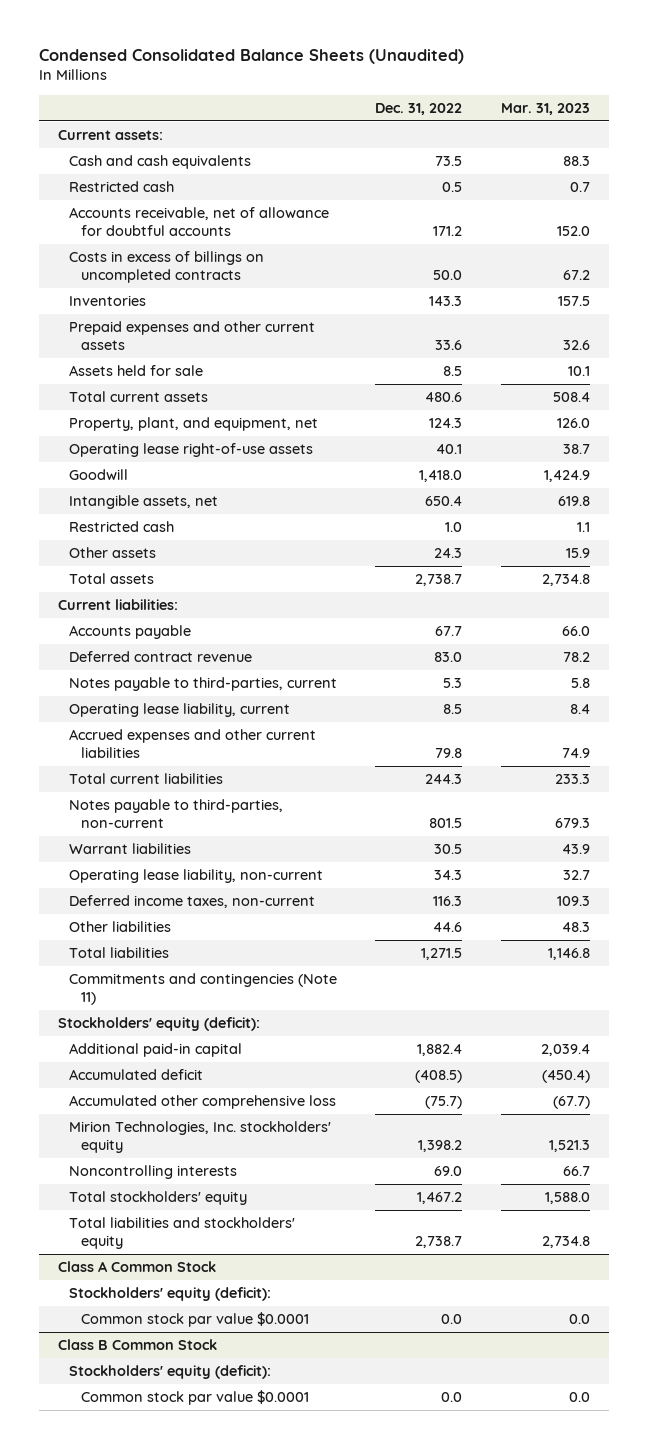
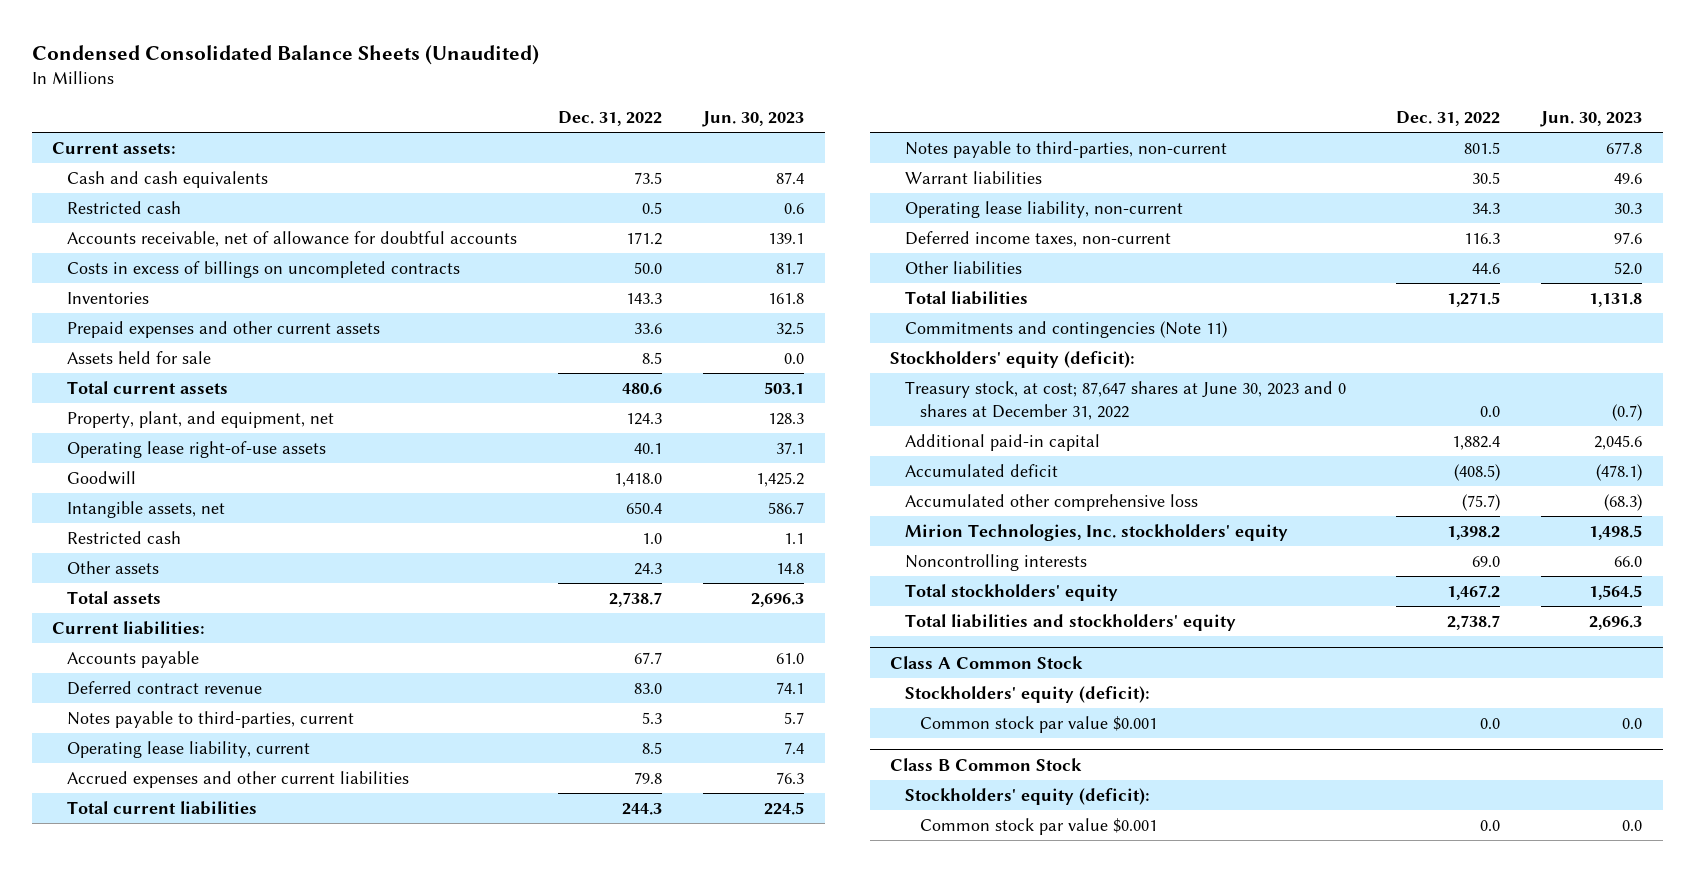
[500,102,590,115] Mar. 31, 2023 -> none
none -> [702,111,805,128] Jun. 30, 2023
none -> [905,381,1347,421] Treasury stock, at cost; 87,647 shares at June 30, 2023 and 0 shares at December 31, 2022
[80,1311,309,1327] Common stock par value $0.0001 -> [920,716,1158,734] Common stock par value $0.001
[80,1389,309,1405] Common stock par value $0.0001 -> [920,818,1158,836] Common stock par value $0.001

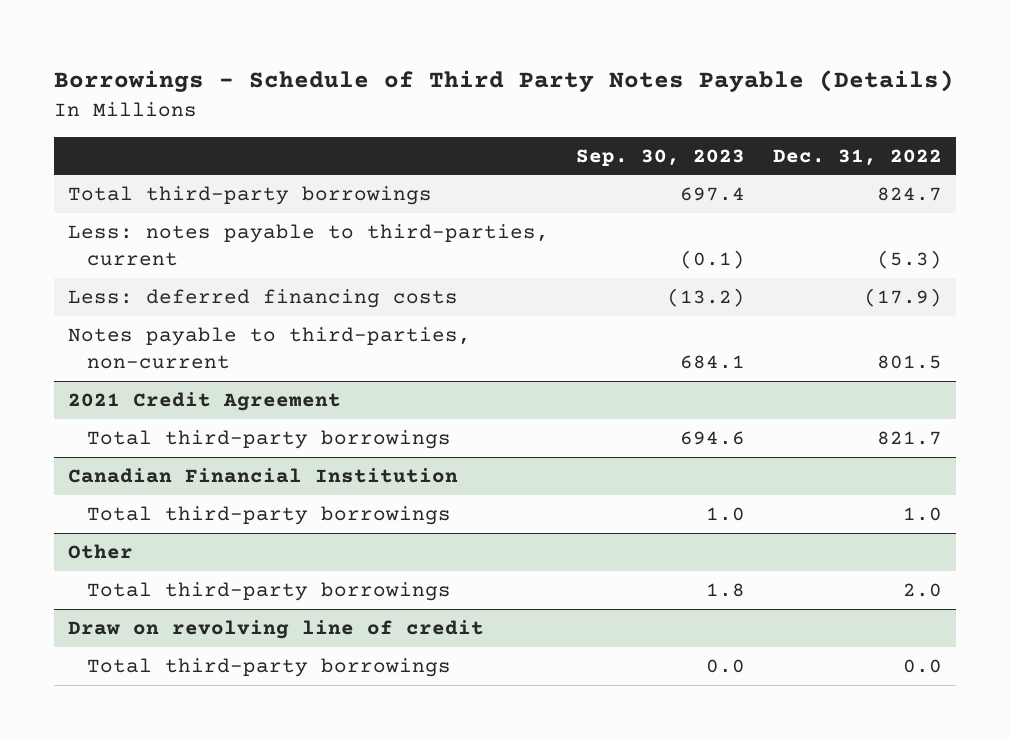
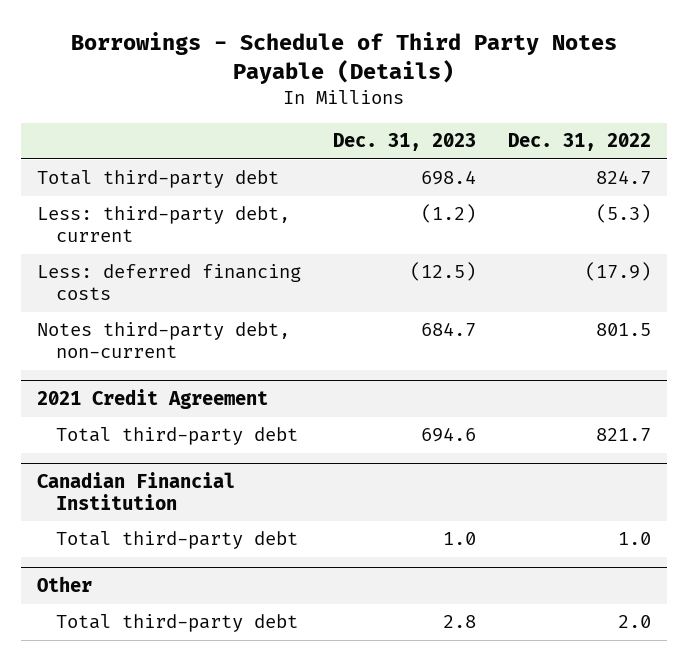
[576,148,746,166] Sep. 30, 2023 -> none
none -> [333,133,477,152] Dec. 31, 2023
[68,185,433,205] Total third-party borrowings -> [37,170,280,189] Total third-party debt
[68,223,550,267] Less: notes payable to third-parties, current -> [37,206,291,243] Less: third-party debt, current
[68,326,472,370] Notes payable to third-parties, non-current -> [37,322,291,359] Notes third-party debt, non-current
[86,429,451,449] Total third-party borrowings -> [55,427,298,446] Total third-party debt
[86,505,451,525] Total third-party borrowings -> [55,531,298,550] Total third-party debt
[68,619,485,639] Draw on revolving line of credit -> none
[86,657,451,677] Total third-party borrowings -> none
[86,581,451,601] Total third-party borrowings -> [55,614,298,633] Total third-party debt

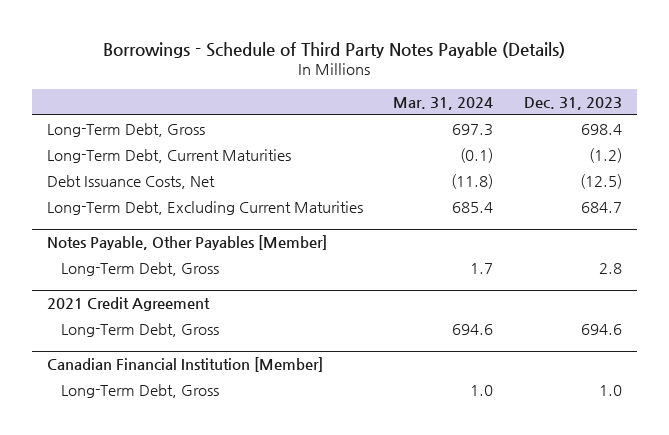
[507,133,651,152] Dec. 31, 2022 -> none
none -> [393,97,494,111] Mar. 31, 2024
[37,170,280,189] Total third-party debt -> [47,123,206,138] Long-Term Debt, Gross
[37,206,291,243] Less: third-party debt, current -> [47,149,292,164] Long-Term Debt, Current Maturities
[37,264,302,301] Less: deferred financing costs -> [47,175,216,190] Debt Issuance Costs, Net
[37,322,291,359] Notes third-party debt, non-current -> [47,201,364,216] Long-Term Debt, Excluding Current Maturities
none -> [47,235,328,251] Notes Payable, Other Payables [Member]
none -> [61,262,220,277] Long-Term Debt, Gross
[37,576,93,593] Other -> none
[55,614,298,633] Total third-party debt -> none
[55,427,298,446] Total third-party debt -> [61,323,220,338] Long-Term Debt, Gross
[37,472,236,510] Canadian Financial Institution -> [47,357,324,373] Canadian Financial Institution [Member]
[55,531,298,550] Total third-party debt -> [61,384,220,399] Long-Term Debt, Gross

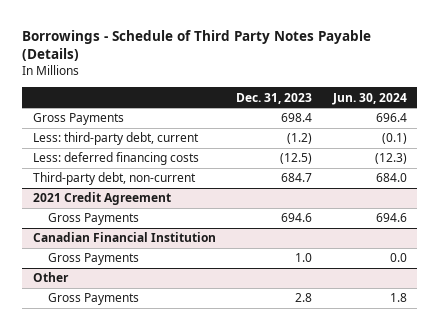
[393,97,494,111] Mar. 31, 2024 -> none
none -> [331,92,407,105] Jun. 30, 2024
[47,235,328,251] Notes Payable, Other Payables [Member] -> none
[61,262,220,277] Long-Term Debt, Gross -> none
[47,123,206,138] Long-Term Debt, Gross -> [32,113,124,126] Gross Payments
[47,149,292,164] Long-Term Debt, Current Maturities -> [32,132,199,146] Less: third-party debt, current
[47,175,216,190] Debt Issuance Costs, Net -> [32,152,199,166] Less: deferred financing costs
[47,201,364,216] Long-Term Debt, Excluding Current Maturities -> [32,172,196,186] Third-party debt, non-current
[61,323,220,338] Long-Term Debt, Gross -> [48,213,140,226] Gross Payments
[47,357,324,373] Canadian Financial Institution [Member] -> [32,232,216,243] Canadian Financial Institution
[61,384,220,399] Long-Term Debt, Gross -> [48,253,140,266] Gross Payments
none -> [32,272,69,283] Other
none -> [48,293,140,306] Gross Payments

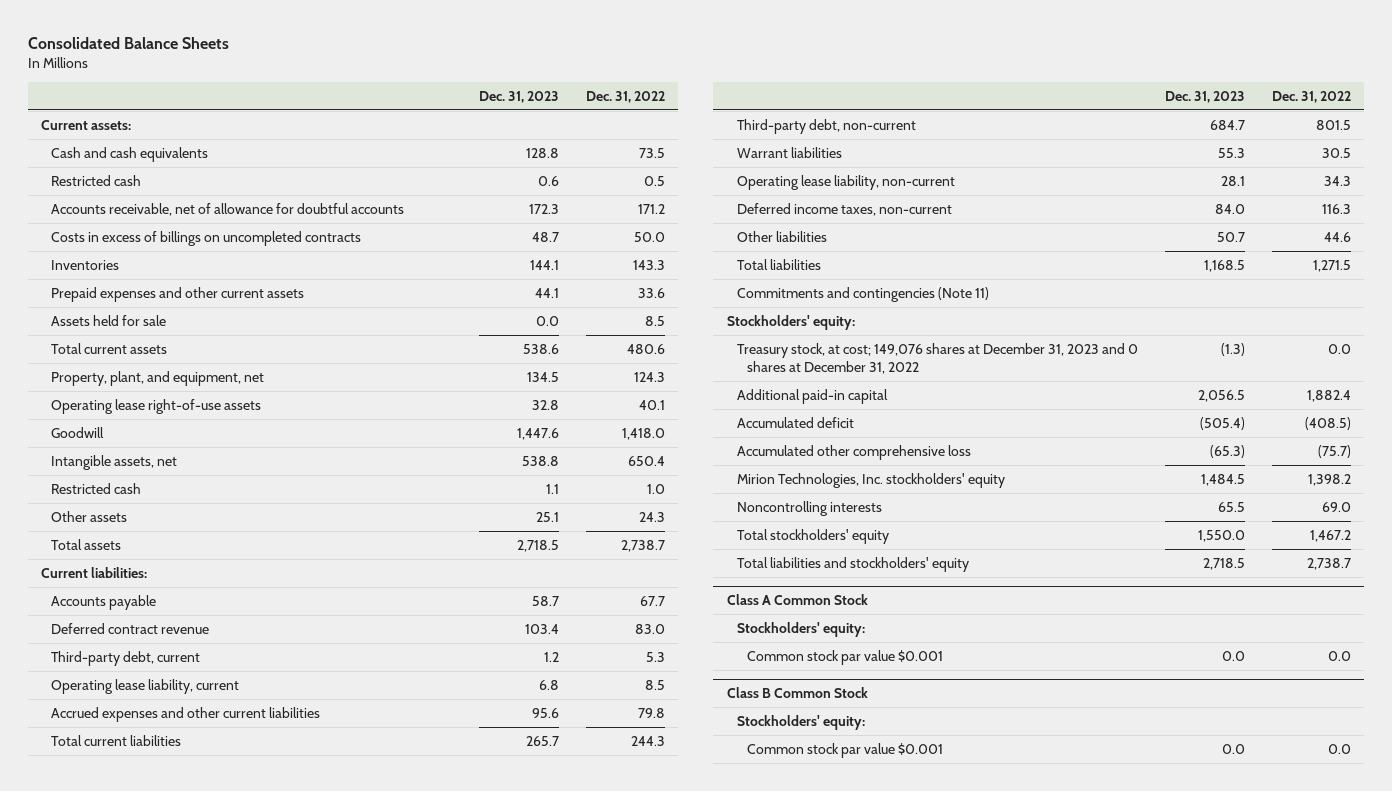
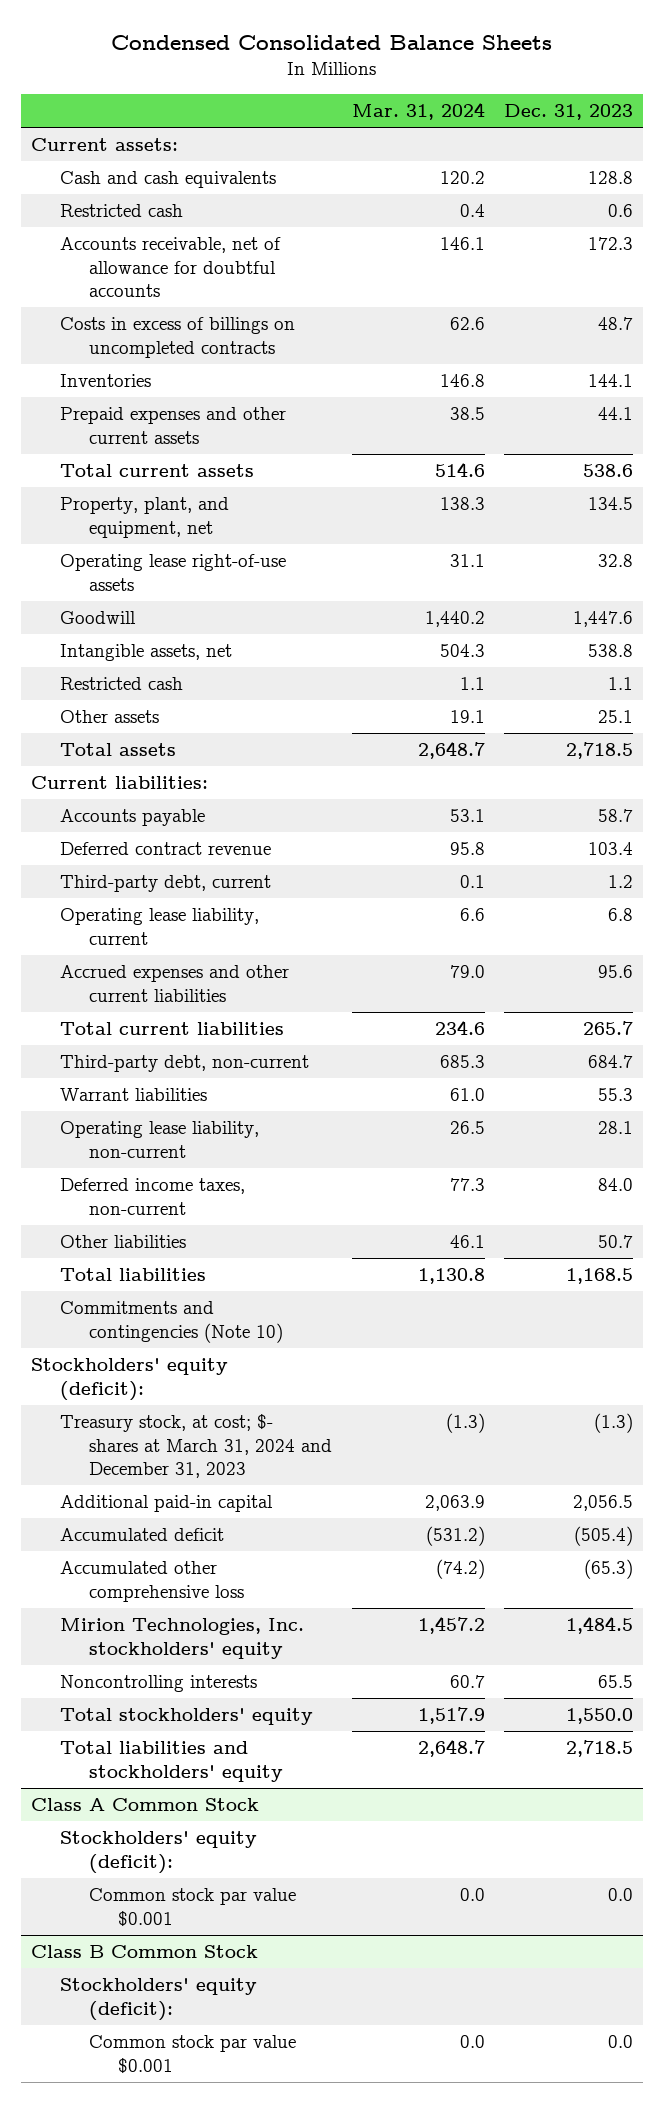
[27,37,229,50] Consolidated Balance Sheets -> [111,35,553,51] Condensed Consolidated Balance Sheets
[585,91,665,104] Dec. 31, 2022 -> none
none -> [351,102,485,121] Mar. 31, 2024
[50,314,166,326] Assets held for sale -> none
[736,286,989,302] Commitments and contingencies (Note 11) -> [59,1301,283,1343] Commitments and contingencies (Note 10)
[726,314,855,330] Stockholders' equity: -> [31,1358,229,1401] Stockholders' equity (deficit):
[736,342,1138,374] Treasury stock, at cost; 149,076 shares at December 31, 2023 and 0 shares at December 31, 2022 -> [59,1414,332,1479] Treasury stock, at cost; $- shares at March 31, 2024 and December 31, 2023
[736,621,865,637] Stockholders' equity: -> [59,1831,257,1874] Stockholders' equity (deficit):
[736,714,865,730] Stockholders' equity: -> [59,1978,257,2021] Stockholders' equity (deficit):

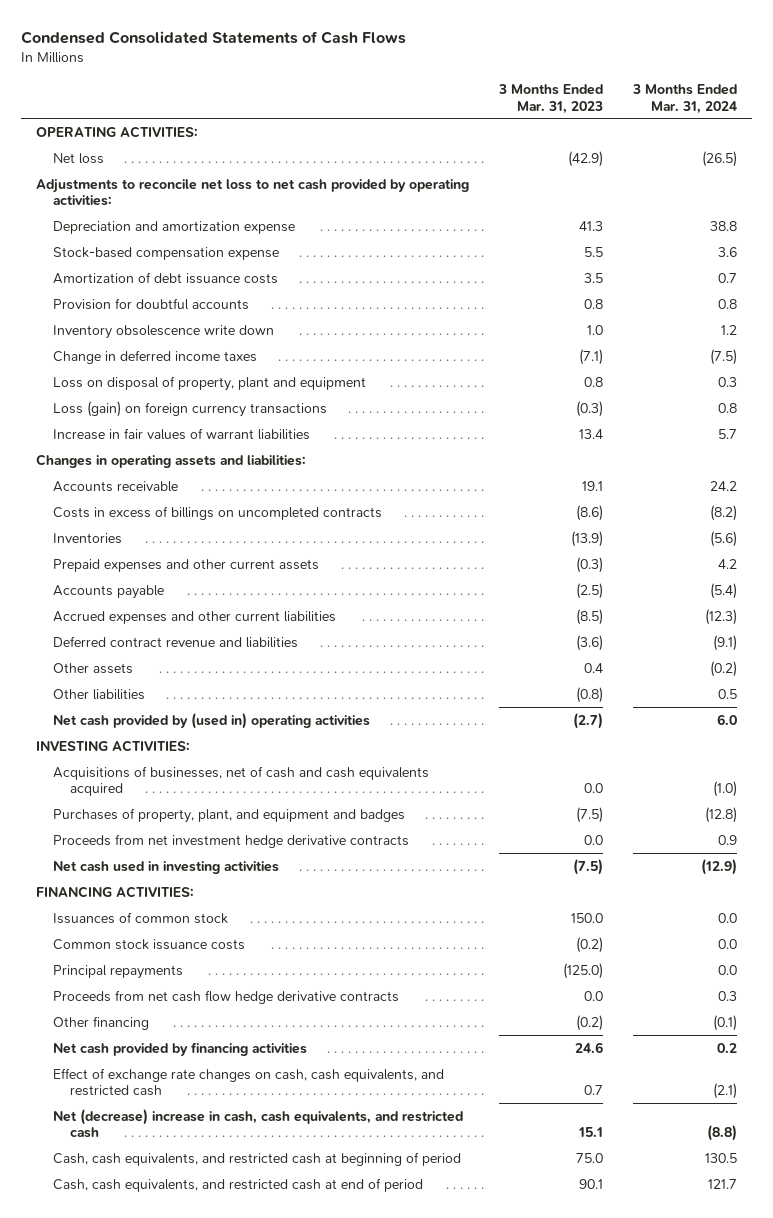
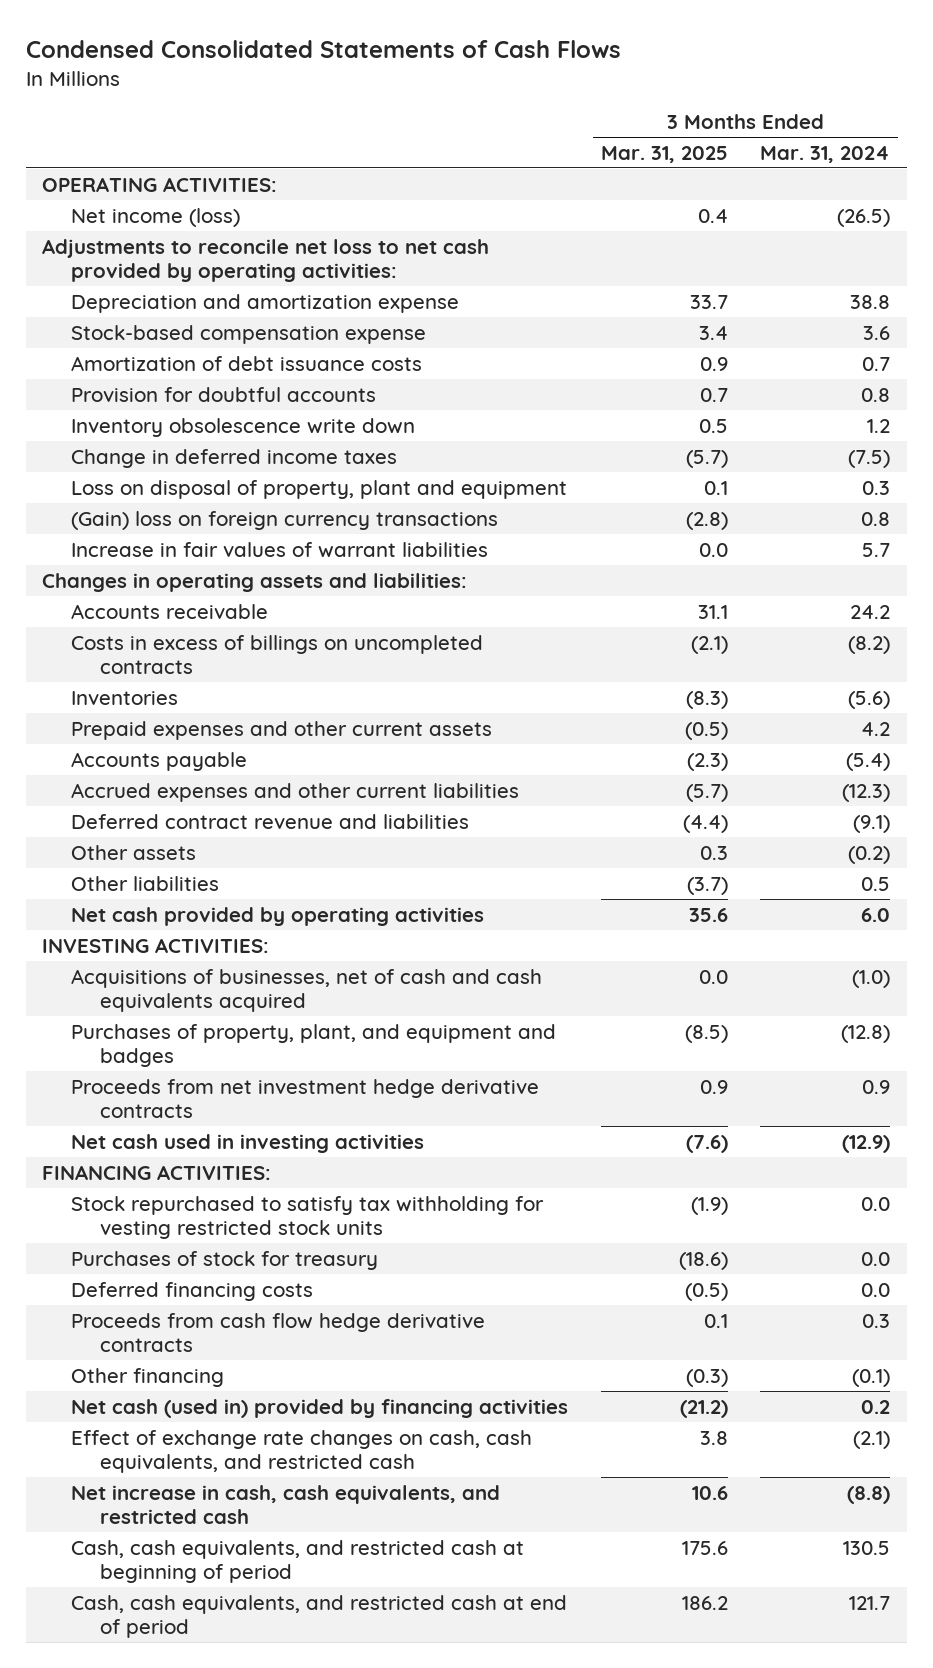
[498,83,604,114] 3 Months Ended Mar. 31, 2023 -> none
none -> [600,145,728,163] Mar. 31, 2025
[53,152,105,164] Net loss -> [71,207,241,227] Net income (loss)
[53,400,328,417] Loss (gain) on foreign currency transactions -> [71,510,499,530] (Gain) loss on foreign currency transactions
[53,712,371,729] Net cash provided by (used in) operating activities -> [71,906,485,926] Net cash provided by operating activities
[53,911,229,924] Issuances of common stock -> none
[53,938,246,950] Common stock issuance costs -> none
[53,964,184,979] Principal repayments -> none
none -> [71,1195,545,1240] Stock repurchased to satisfy tax withholding for vesting restricted stock units
none -> [71,1250,379,1270] Purchases of stock for treasury
none -> [71,1281,314,1301] Deferred financing costs
[53,989,400,1004] Proceeds from net cash flow hedge derivative contracts -> [71,1312,486,1353] Proceeds from cash flow hedge derivative contracts
[53,1041,308,1056] Net cash provided by financing activities -> [71,1398,569,1418] Net cash (used in) provided by financing activities
[53,1108,464,1139] Net (decrease) increase in cash, cash equivalents, and restricted cash -> [71,1484,501,1525] Net increase in cash, cash equivalents, and restricted cash

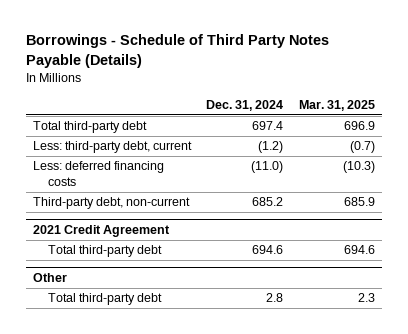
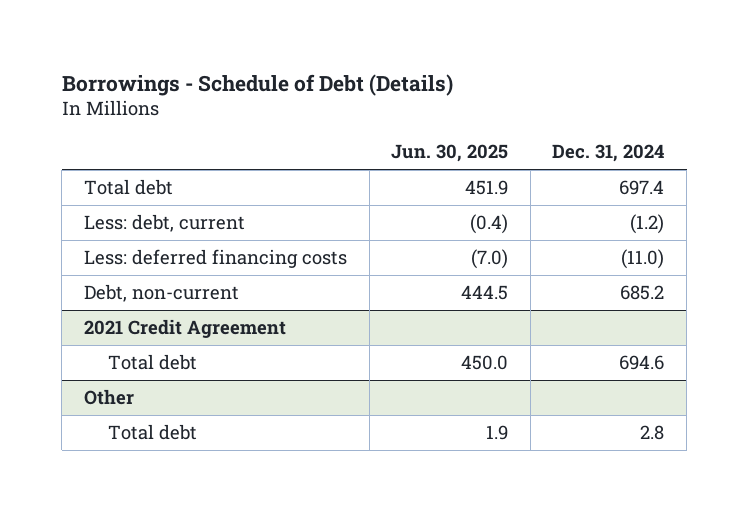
[25,34,329,68] Borrowings - Schedule of Third Party Notes Payable (Details) -> [61,73,453,96] Borrowings - Schedule of Debt (Details)
[298,100,375,112] Mar. 31, 2025 -> none
none -> [391,144,509,163] Jun. 30, 2025
[33,121,148,134] Total third-party debt -> [83,179,173,196] Total debt
[33,141,193,154] Less: third-party debt, current -> [83,214,245,233] Less: debt, current
[33,197,191,210] Third-party debt, non-current -> [83,284,239,303] Debt, non-current
[48,245,163,258] Total third-party debt -> [107,354,197,371] Total debt
[48,293,163,306] Total third-party debt -> [107,424,197,441] Total debt

